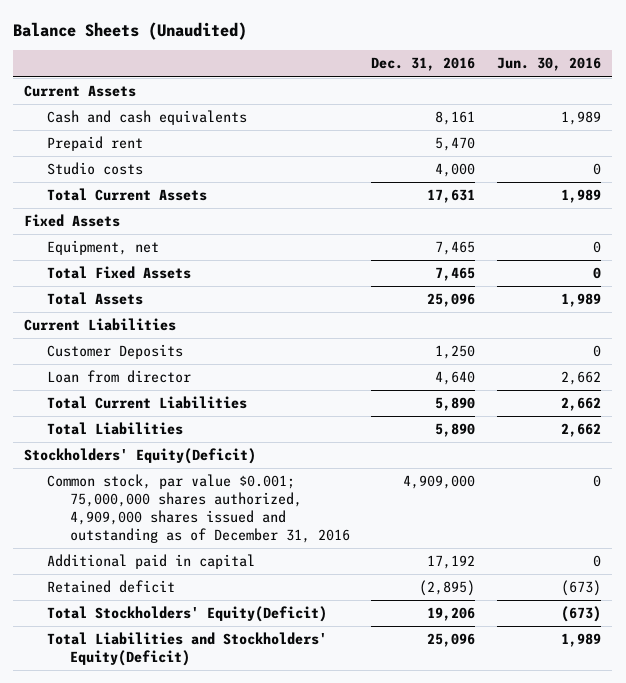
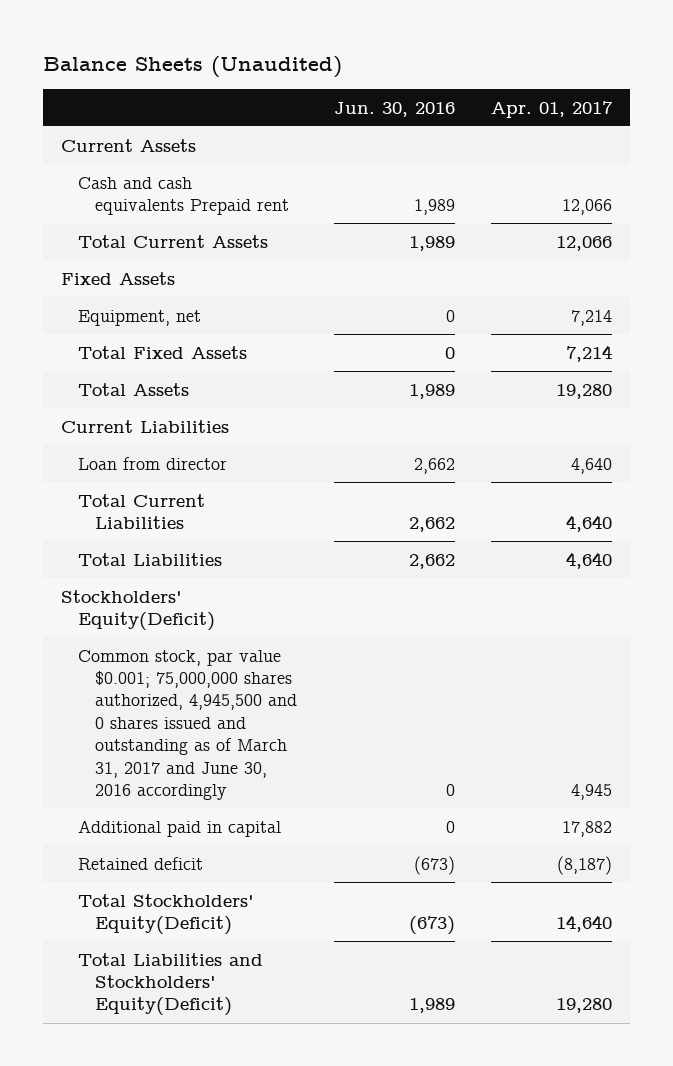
[371,57,476,72] Dec. 31, 2016 -> none
none -> [490,100,613,118] Apr. 01, 2017
[47,136,144,152] Prepaid rent -> none
[47,162,144,176] Studio costs -> none
[47,110,248,126] Cash and cash equivalents -> [78,176,290,216] Cash and cash equivalents Prepaid rent
[47,344,184,360] Customer Deposits -> none
[47,474,350,544] Common stock, par value $0.001; 75,000,000 shares authorized, 4,909,000 shares issued and outstanding as of December 31, 2016 -> [78,649,298,800] Common stock, par value $0.001; 75,000,000 shares authorized, 4,945,500 and 0 shares issued and outstanding as of March 31, 2017 and June 30, 2016 accordingly

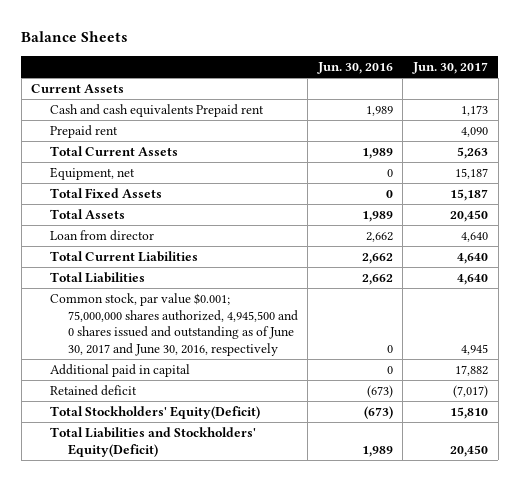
[42,55,342,78] Balance Sheets (Unaudited) -> [21,31,129,43] Balance Sheets
[490,100,613,118] Apr. 01, 2017 -> none
none -> [412,61,489,74] Jun. 30, 2017
none -> [49,125,118,139] Prepaid rent
[60,271,175,285] Fixed Assets -> none
[60,419,229,433] Current Liabilities -> none
[60,589,216,632] Stockholders' Equity(Deficit) -> none
[78,649,298,800] Common stock, par value $0.001; 75,000,000 shares authorized, 4,945,500 and 0 shares issued and outstanding as of March 31, 2017 and June 30, 2016 accordingly -> [49,293,298,356] Common stock, par value $0.001; 75,000,000 shares authorized, 4,945,500 and 0 shares issued and outstanding as of June 30, 2017 and June 30, 2016, respectively

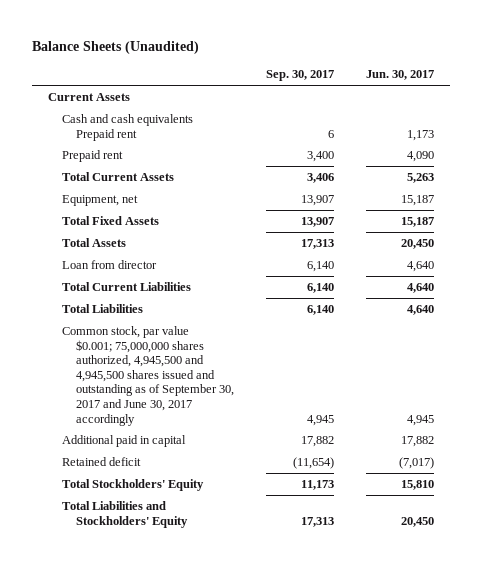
[21,31,129,43] Balance Sheets -> [31,41,199,55] Balance Sheets (Unaudited)
[316,61,393,74] Jun. 30, 2016 -> none
none -> [265,70,334,82] Sep. 30, 2017
[49,293,298,356] Common stock, par value $0.001; 75,000,000 shares authorized, 4,945,500 and 0 shares issued and outstanding as of June 30, 2017 and June 30, 2016, respectively -> [61,325,234,426] Common stock, par value $0.001; 75,000,000 shares authorized, 4,945,500 and 4,945,500 shares issued and outstanding as of September 30, 2017 and June 30, 2017 accordingly
[49,406,260,420] Total Stockholders' Equity(Deficit) -> [61,478,204,491] Total Stockholders' Equity
[49,427,256,457] Total Liabilities and Stockholders' Equity(Deficit) -> [61,500,188,528] Total Liabilities and Stockholders' Equity

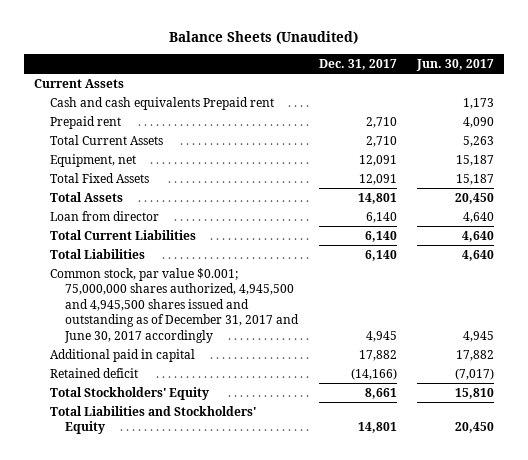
[265,70,334,82] Sep. 30, 2017 -> none
none -> [318,59,397,71] Dec. 31, 2017
[61,325,234,426] Common stock, par value $0.001; 75,000,000 shares authorized, 4,945,500 and 4,945,500 shares issued and outstanding as of September 30, 2017 and June 30, 2017 accordingly -> [49,267,300,343] Common stock, par value $0.001; 75,000,000 shares authorized, 4,945,500 and 4,945,500 shares issued and outstanding as of December 31, 2017 and June 30, 2017 accordingly

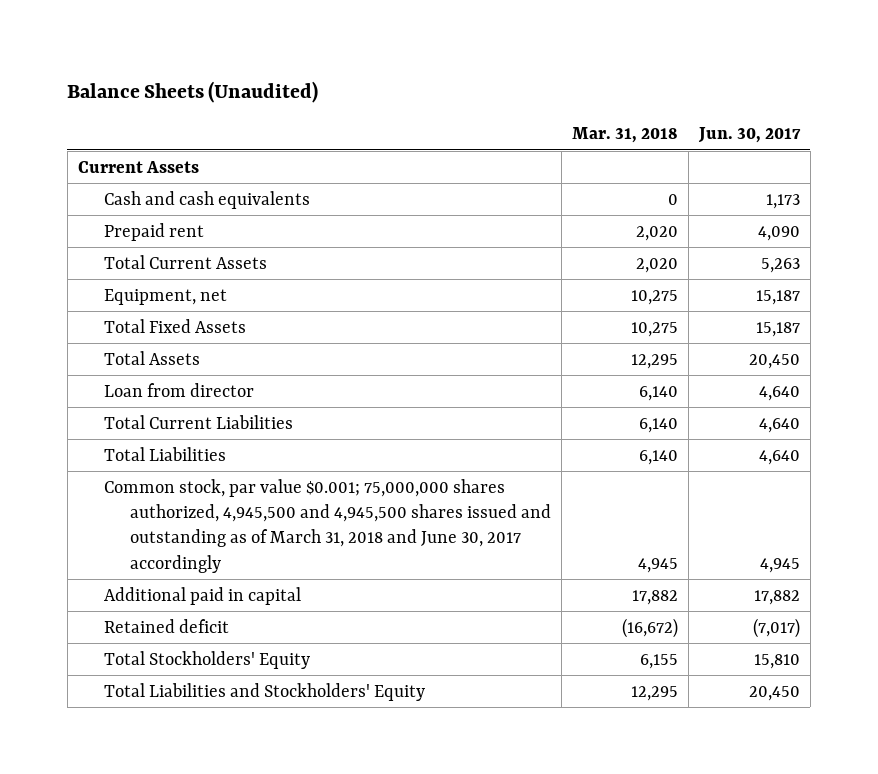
[318,59,397,71] Dec. 31, 2017 -> none
none -> [571,127,678,144] Mar. 31, 2018
[49,96,274,110] Cash and cash equivalents Prepaid rent -> [103,190,310,209] Cash and cash equivalents
[49,267,300,343] Common stock, par value $0.001; 75,000,000 shares authorized, 4,945,500 and 4,945,500 shares issued and outstanding as of December 31, 2017 and June 30, 2017 accordingly -> [103,478,551,573] Common stock, par value $0.001; 75,000,000 shares authorized, 4,945,500 and 4,945,500 shares issued and outstanding as of March 31, 2018 and June 30, 2017 accordingly

